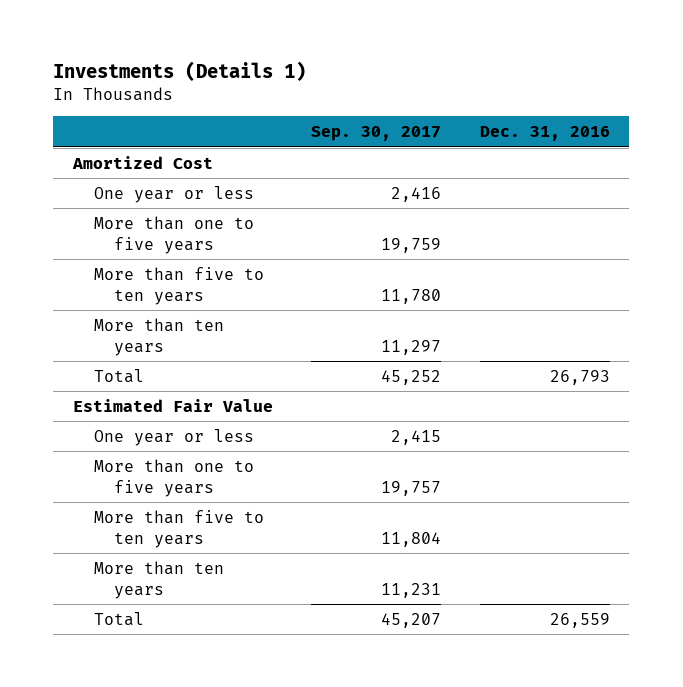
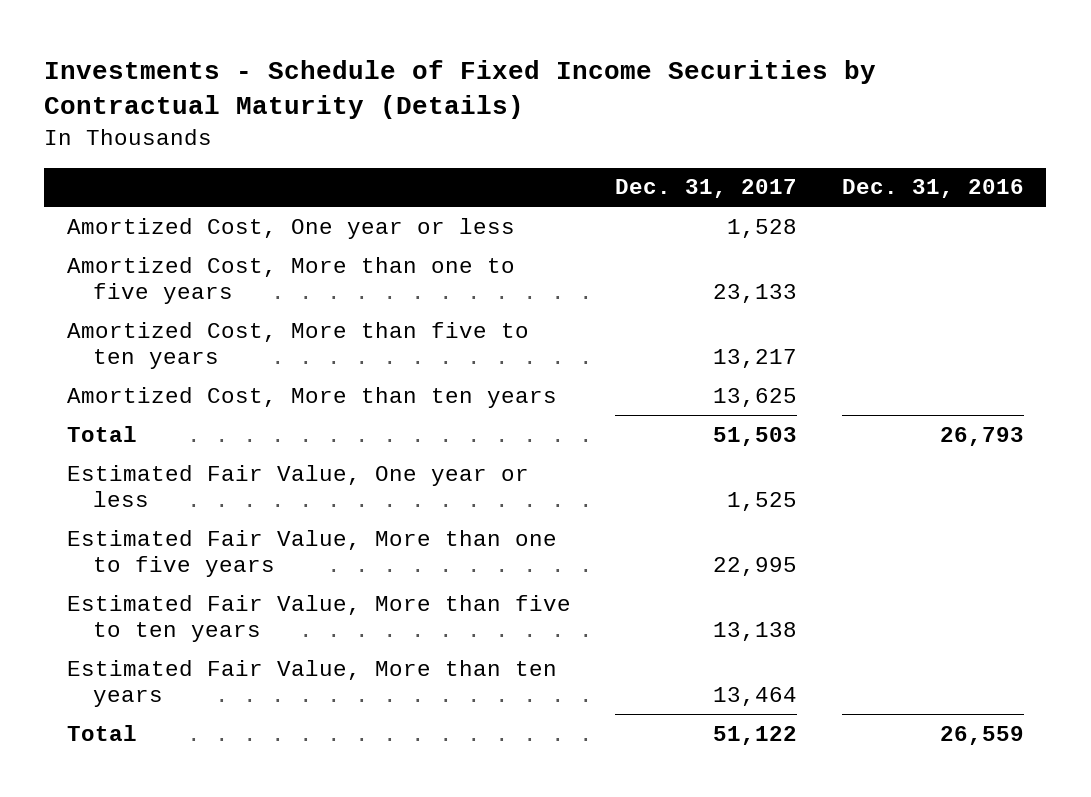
[53,61,307,82] Investments (Details 1) -> [44,60,877,120] Investments - Schedule of Fixed Income Securities by Contractual Maturity (Details)
[311,126,442,142] Sep. 30, 2017 -> none
none -> [615,179,798,199] Dec. 31, 2017
[71,155,213,169] Amortized Cost -> none
[93,185,254,203] One year or less -> [66,217,515,239] Amortized Cost, One year or less
[93,215,254,254] More than one to five years -> [66,256,515,305] Amortized Cost, More than one to five years
[93,266,264,305] More than five to ten years -> [66,321,529,370] Amortized Cost, More than five to ten years
[93,317,224,356] More than ten years -> [66,386,557,408] Amortized Cost, More than ten years
[72,398,273,412] Estimated Fair Value -> none
[93,428,254,446] One year or less -> [66,464,529,508] Estimated Fair Value, One year or less
[93,458,254,497] More than one to five years -> [66,529,557,578] Estimated Fair Value, More than one to five years
[93,509,264,548] More than five to ten years -> [66,594,571,643] Estimated Fair Value, More than five to ten years
[93,560,224,599] More than ten years -> [66,659,557,708] Estimated Fair Value, More than ten years

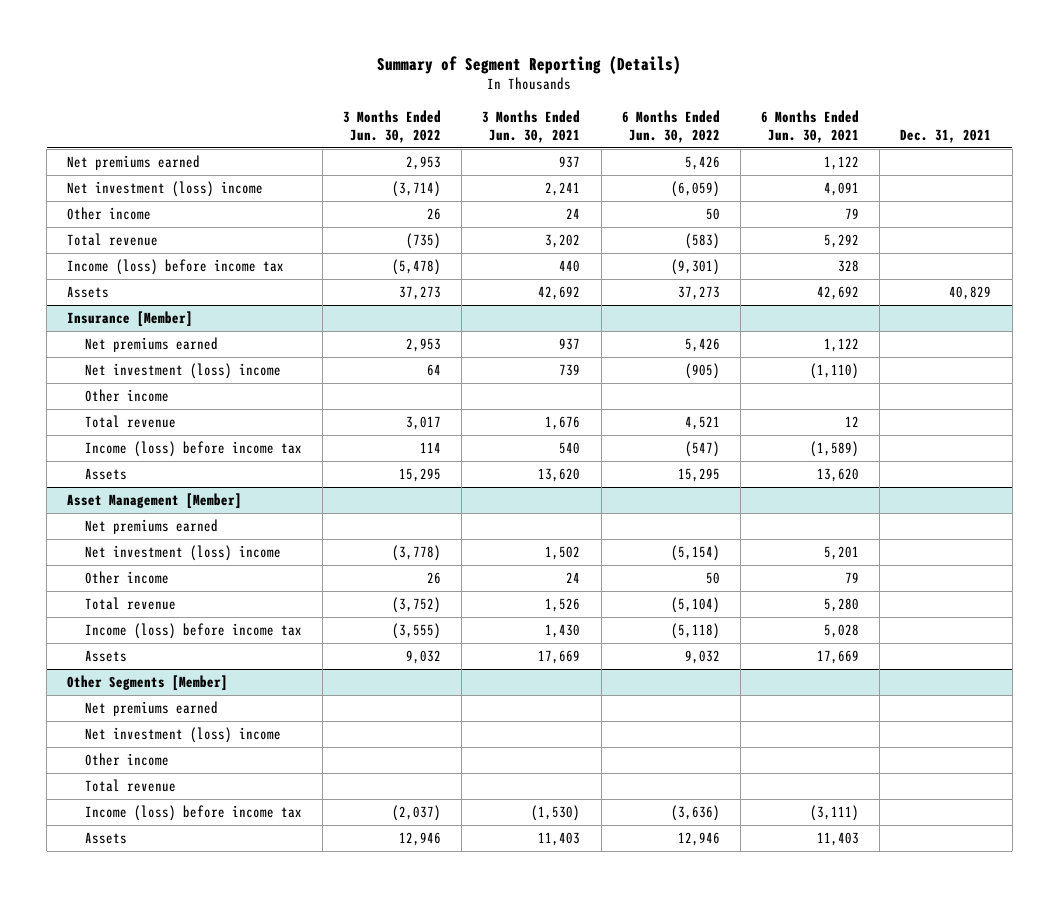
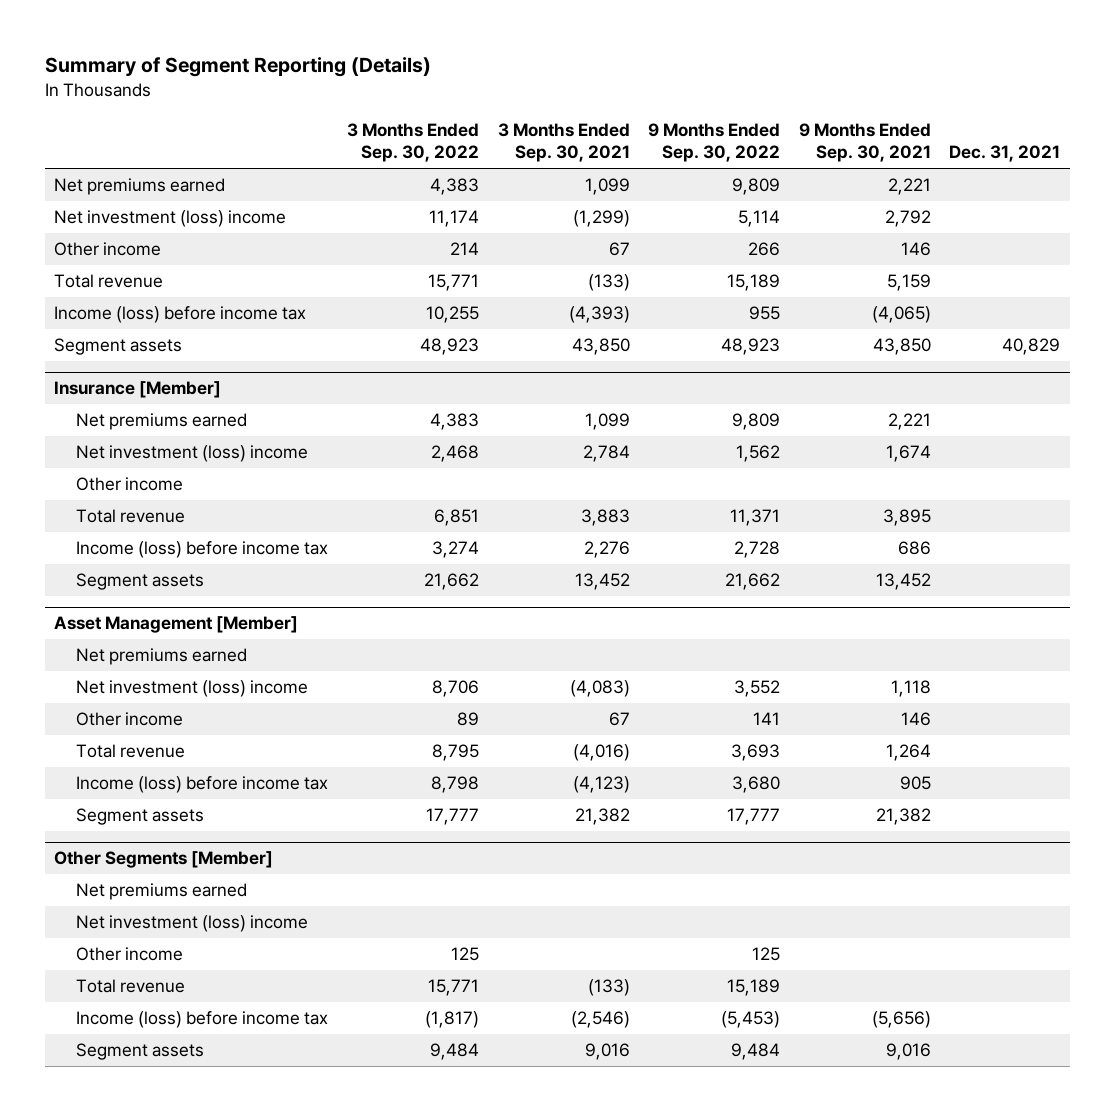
[343,110,442,143] 3 Months Ended Jun. 30, 2022 -> none
[482,110,581,143] 3 Months Ended Jun. 30, 2021 -> none
[621,110,720,143] 6 Months Ended Jun. 30, 2022 -> none
[761,110,860,143] 6 Months Ended Jun. 30, 2021 -> none
none -> [346,122,479,163] 3 Months Ended Sep. 30, 2022
none -> [497,122,630,163] 3 Months Ended Sep. 30, 2021
none -> [648,122,781,163] 9 Months Ended Sep. 30, 2022
none -> [798,122,931,163] 9 Months Ended Sep. 30, 2021
[67,286,110,299] Assets -> [54,338,183,356] Segment assets
[84,468,127,481] Assets -> [76,573,205,591] Segment assets
[84,650,127,663] Assets -> [76,808,205,826] Segment assets
[84,832,127,845] Assets -> [76,1043,205,1061] Segment assets

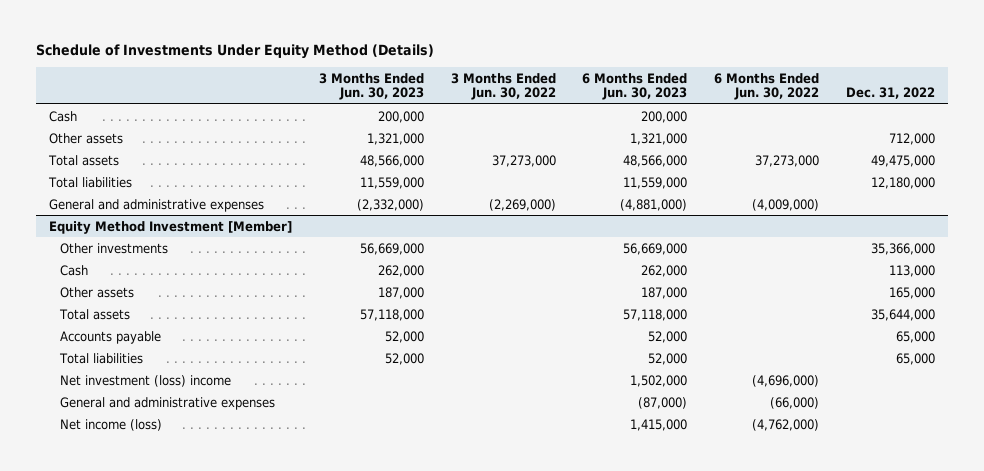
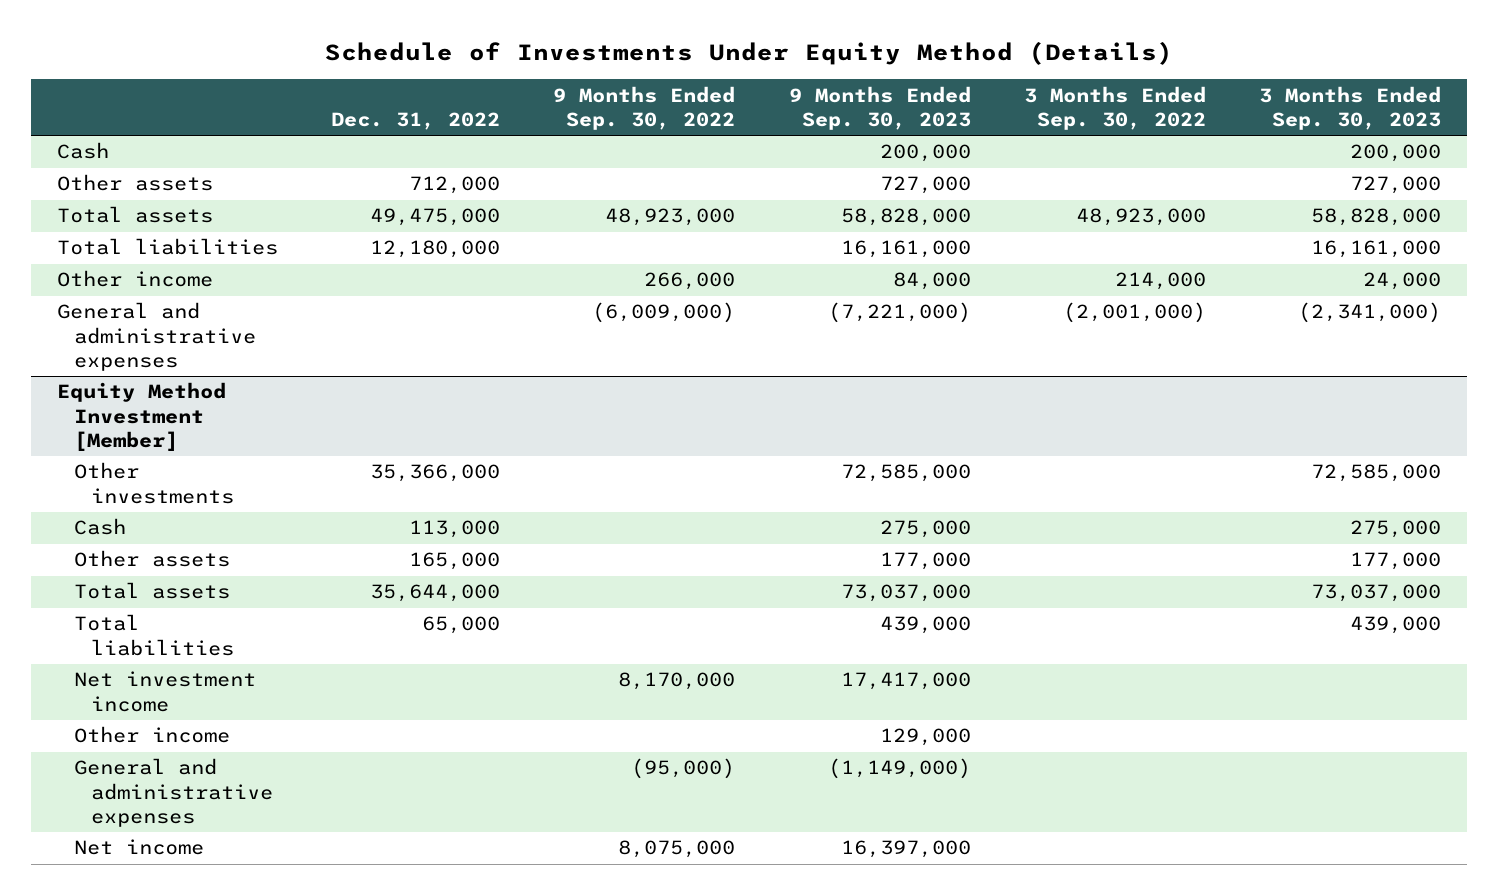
[318,72,424,101] 3 Months Ended Jun. 30, 2023 -> none
[450,72,556,101] 3 Months Ended Jun. 30, 2022 -> none
[582,72,688,101] 6 Months Ended Jun. 30, 2023 -> none
[714,72,820,101] 6 Months Ended Jun. 30, 2022 -> none
none -> [553,85,736,131] 9 Months Ended Sep. 30, 2022
none -> [788,85,971,131] 9 Months Ended Sep. 30, 2023
none -> [1023,85,1206,131] 3 Months Ended Sep. 30, 2022
none -> [1258,85,1441,131] 3 Months Ended Sep. 30, 2023
none -> [57,270,214,288] Other income
[59,330,161,344] Accounts payable -> none
[59,374,231,387] Net investment (loss) income -> [74,671,257,712] Net investment income
none -> [74,726,231,744] Other income
[59,418,162,431] Net income (loss) -> [74,839,205,856] Net income

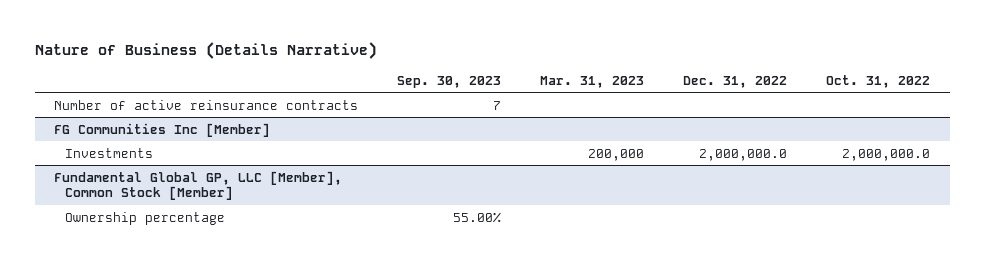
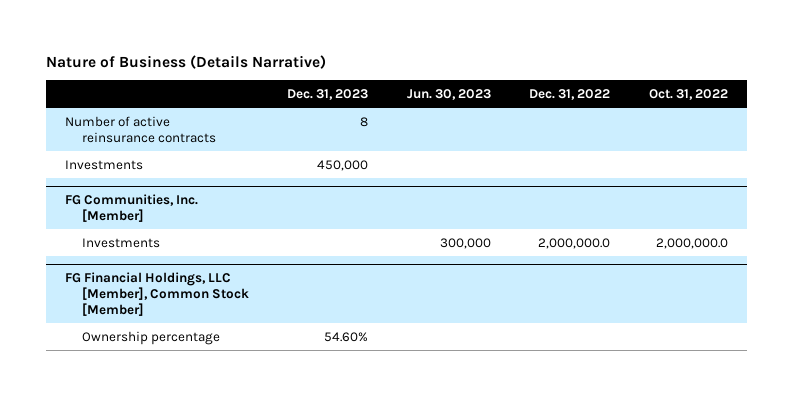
[397,75,502,88] Sep. 30, 2023 -> none
[540,75,645,88] Mar. 31, 2023 -> none
none -> [287,89,369,101] Dec. 31, 2023
none -> [406,89,491,101] Jun. 30, 2023
none -> [64,159,143,170] Investments
[54,122,271,137] FG Communities Inc [Member] -> [64,193,198,222] FG Communities, Inc. [Member]
[54,170,343,201] Fundamental Global GP, LLC [Member], Common Stock [Member] -> none
[65,211,226,225] Ownership percentage -> none
none -> [64,271,249,317] FG Financial Holdings, LLC [Member], Common Stock [Member]
none -> [81,330,220,345] Ownership percentage

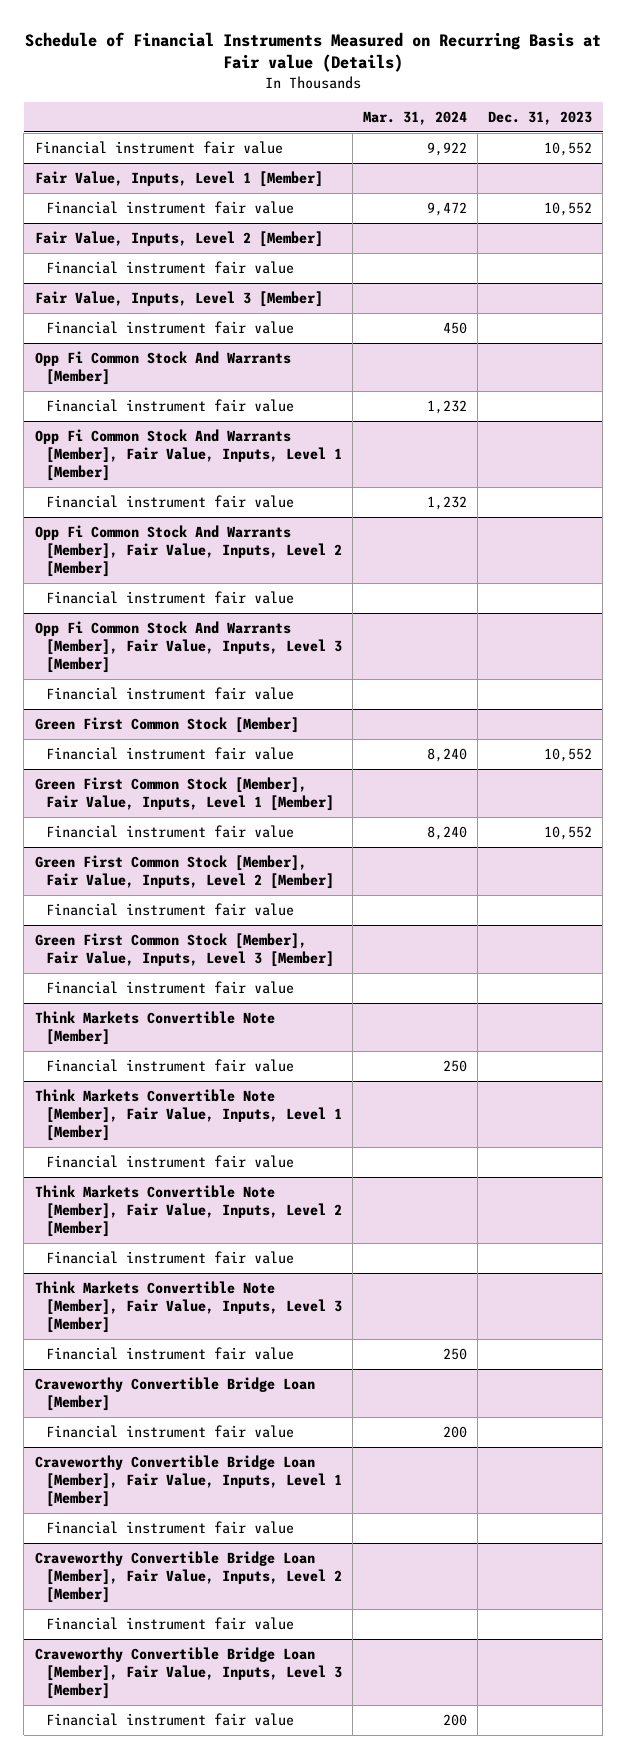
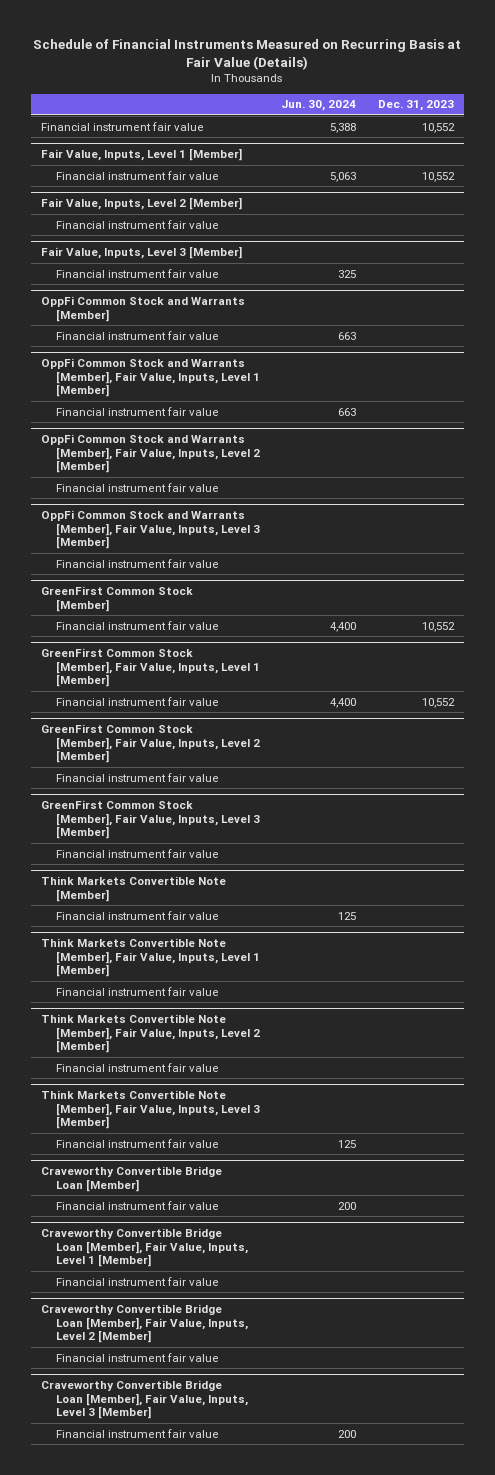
[25,32,602,73] Schedule of Financial Instruments Measured on Recurring Basis at Fair value (Details) -> [33,38,462,70] Schedule of Financial Instruments Measured on Recurring Basis at Fair Value (Details)
[362,110,467,125] Mar. 31, 2024 -> none
none -> [281,100,357,112] Jun. 30, 2024
[34,350,291,386] Opp Fi Common Stock And Warrants [Member] -> [41,296,246,322] OppFi Common Stock and Warrants [Member]
[34,428,342,482] Opp Fi Common Stock And Warrants [Member], Fair Value, Inputs, Level 1 [Member] -> [41,358,261,398] OppFi Common Stock and Warrants [Member], Fair Value, Inputs, Level 1 [Member]
[34,524,342,578] Opp Fi Common Stock And Warrants [Member], Fair Value, Inputs, Level 2 [Member] -> [41,434,261,474] OppFi Common Stock and Warrants [Member], Fair Value, Inputs, Level 2 [Member]
[34,620,342,674] Opp Fi Common Stock And Warrants [Member], Fair Value, Inputs, Level 3 [Member] -> [41,510,261,550] OppFi Common Stock and Warrants [Member], Fair Value, Inputs, Level 3 [Member]
[34,716,299,733] Green First Common Stock [Member] -> [41,586,194,612] GreenFirst Common Stock [Member]
[34,776,334,812] Green First Common Stock [Member], Fair Value, Inputs, Level 1 [Member] -> [41,648,261,688] GreenFirst Common Stock [Member], Fair Value, Inputs, Level 1 [Member]
[34,854,334,890] Green First Common Stock [Member], Fair Value, Inputs, Level 2 [Member] -> [41,724,261,764] GreenFirst Common Stock [Member], Fair Value, Inputs, Level 2 [Member]
[34,932,334,968] Green First Common Stock [Member], Fair Value, Inputs, Level 3 [Member] -> [41,800,261,840] GreenFirst Common Stock [Member], Fair Value, Inputs, Level 3 [Member]

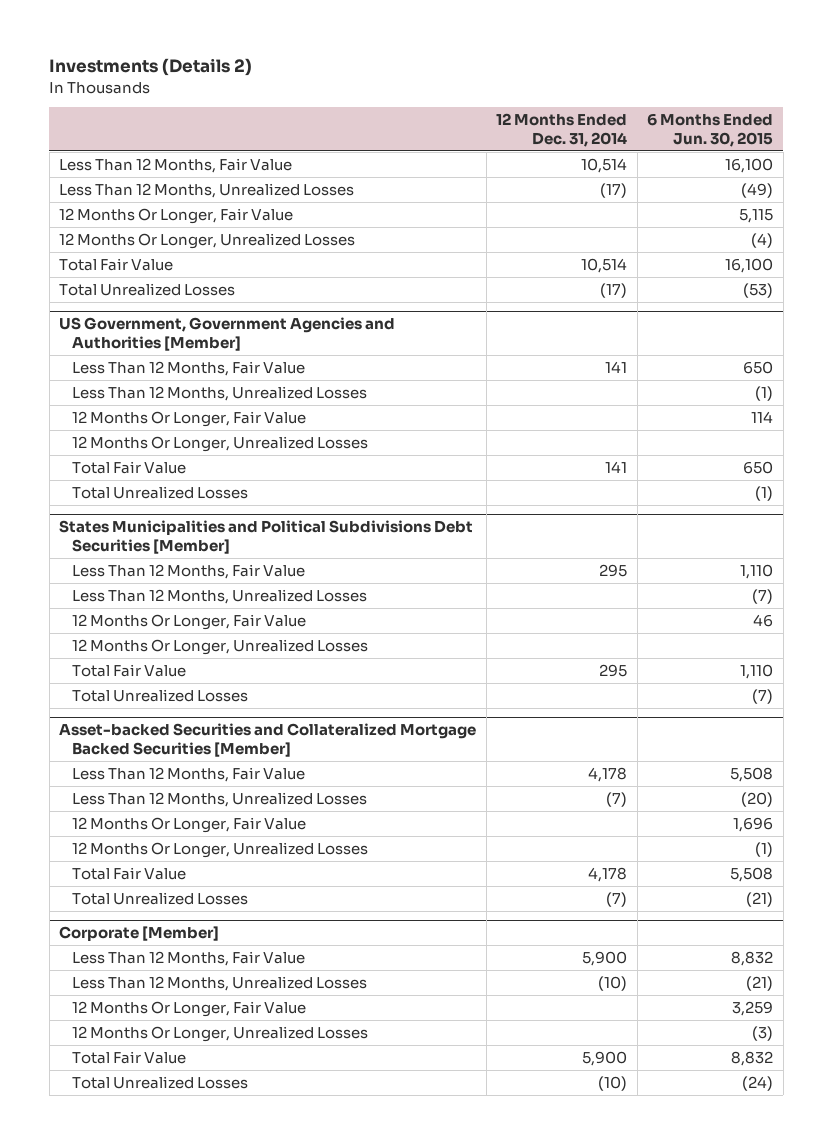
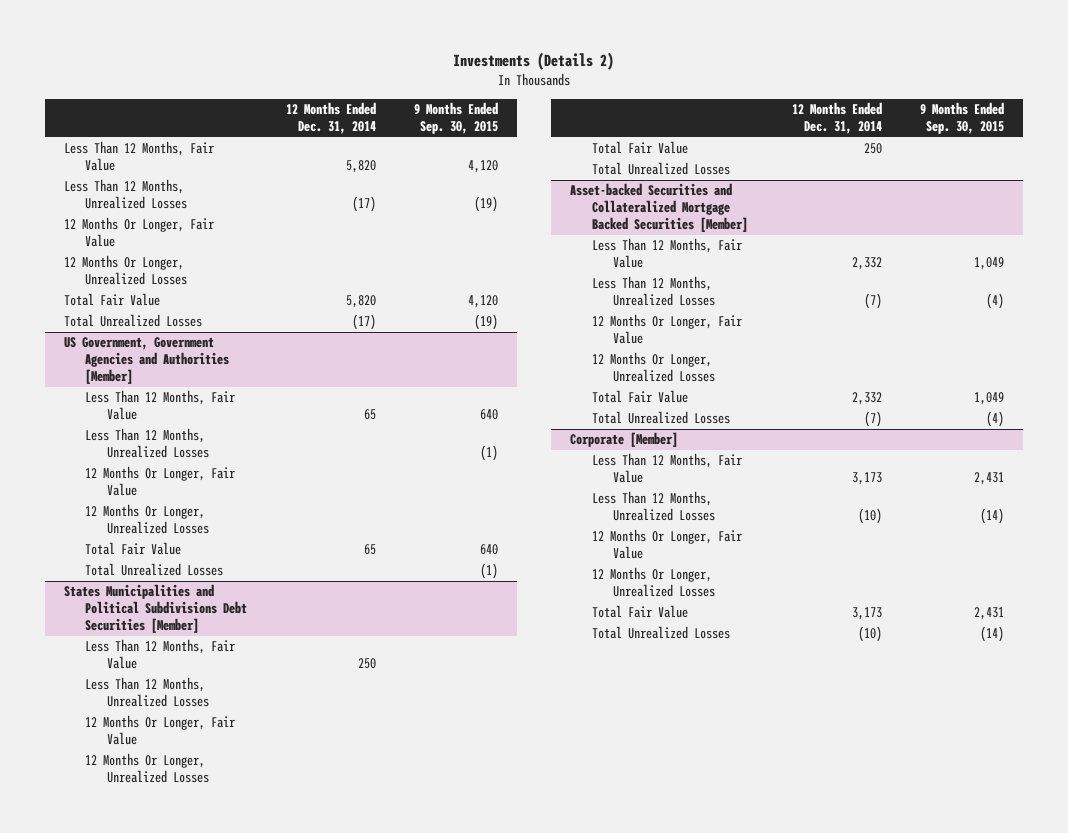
[647,113,774,147] 6 Months Ended Jun. 30, 2015 -> none
none -> [413,102,498,134] 9 Months Ended Sep. 30, 2015
[581,157,628,173] 10,514 -> [345,160,376,174] 5,820
[581,257,628,273] 10,514 -> [345,295,376,309] 5,820
[605,360,628,373] 141 -> [363,409,376,421] 65
[605,460,628,473] 141 -> [363,544,376,556] 65
[599,563,628,577] 295 -> [357,658,376,670] 250
[599,663,628,677] 295 -> [863,143,882,155] 250
[588,766,628,782] 4,178 -> [851,257,882,271] 2,332
[588,866,628,882] 4,178 -> [851,392,882,406] 2,332
[582,950,628,966] 5,900 -> [851,472,882,486] 3,173
[582,1050,628,1066] 5,900 -> [851,607,882,621] 3,173

